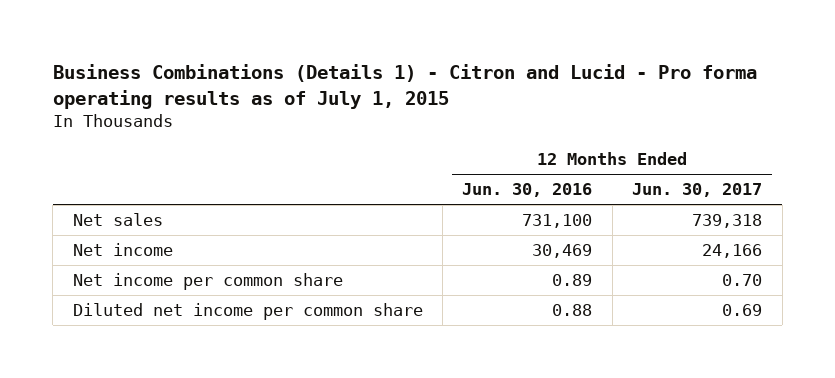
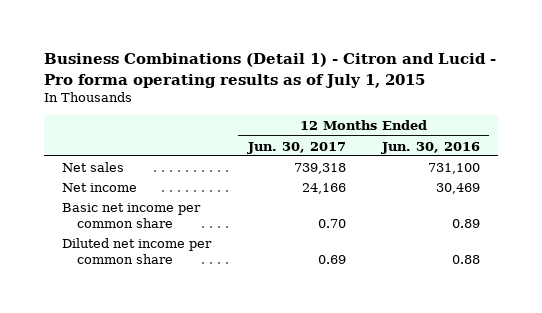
[52,63,757,109] Business Combinations (Details 1) - Citron and Lucid - Pro forma operating results as of July 1, 2015 -> [44,53,497,88] Business Combinations (Detail 1) - Citron and Lucid - Pro forma operating results as of July 1, 2015
[72,273,343,291] Net income per common share -> [62,202,202,228] Basic net income per common share

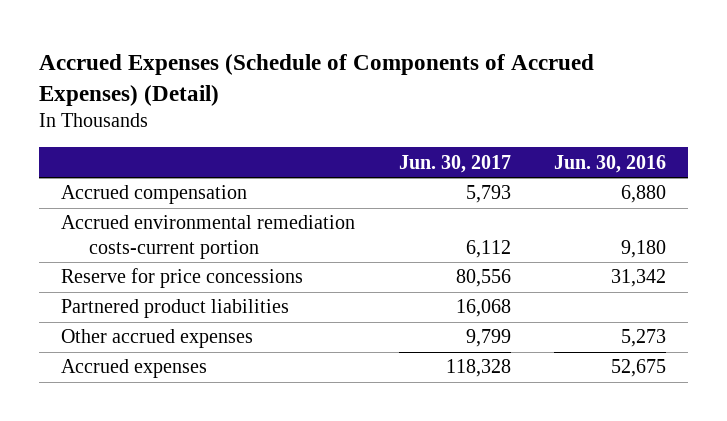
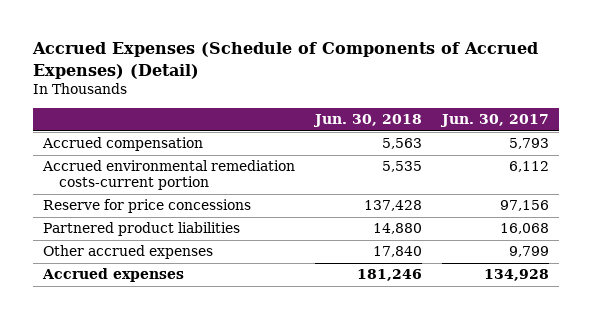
[554,154,667,173] Jun. 30, 2016 -> none
none -> [313,114,423,128] Jun. 30, 2018
[455,269,511,288] 80,556 -> [500,200,550,212] 97,156
[445,359,511,378] 118,328 -> [484,269,550,282] 134,928

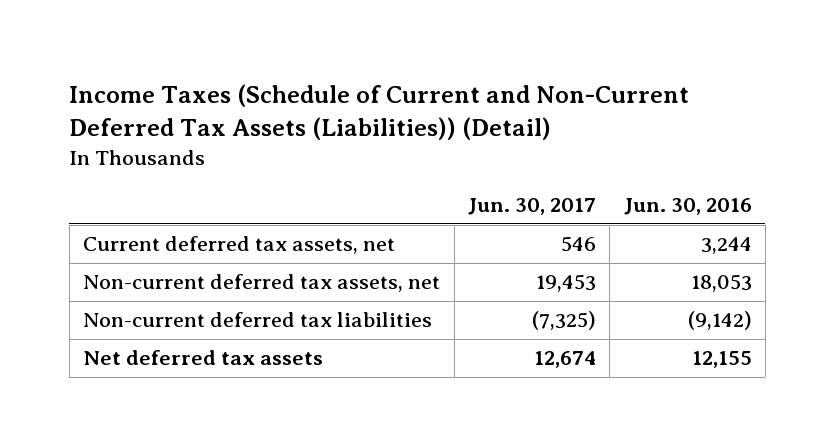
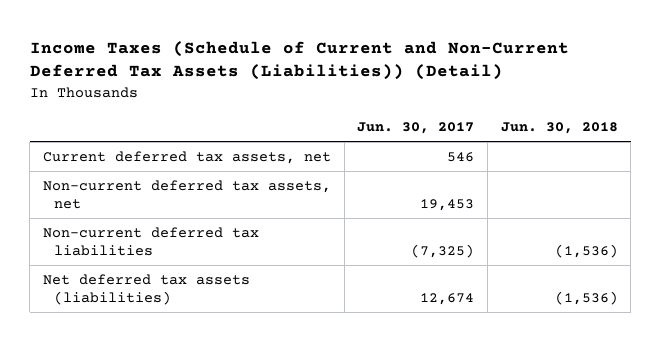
[623,198,752,216] Jun. 30, 2016 -> none
none -> [500,121,618,134] Jun. 30, 2018
[83,350,324,366] Net deferred tax assets -> [42,273,250,305] Net deferred tax assets (liabilities)

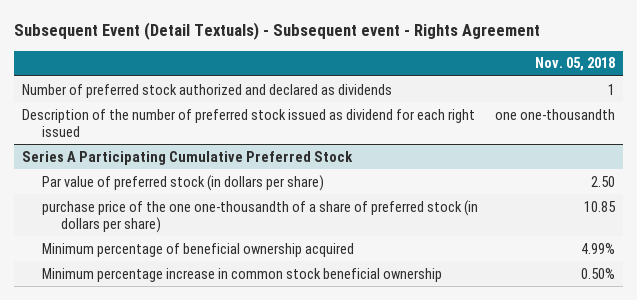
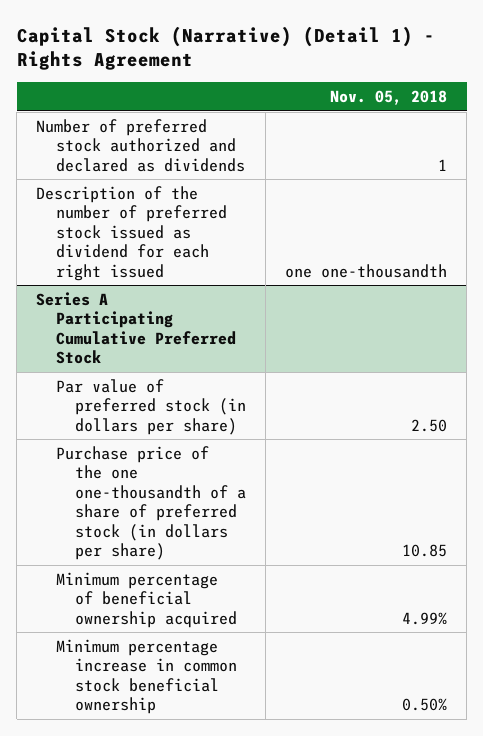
[13,22,540,41] Subsequent Event (Detail Textuals) - Subsequent event - Rights Agreement -> [16,25,435,71] Capital Stock (Narrative) (Detail 1) - Rights Agreement
[41,199,478,234] purchase price of the one one-thousandth of a share of preferred stock (in dollars per share) -> [55,445,246,561] Purchase price of the one one-thousandth of a share of preferred stock (in dollars per share)

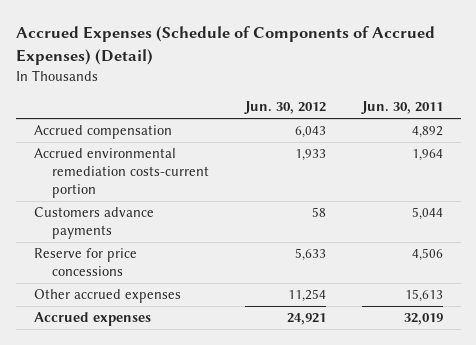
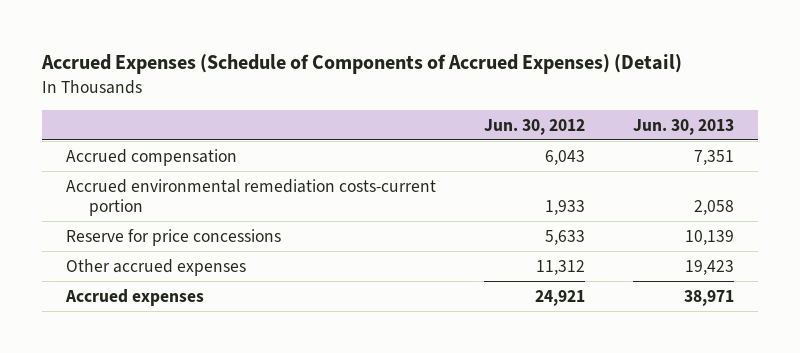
[360,101,443,115] Jun. 30, 2011 -> none
none -> [632,118,734,135] Jun. 30, 2013
[33,207,154,240] Customers advance payments -> none
[287,289,326,303] 11,254 -> [536,259,586,275] 11,312

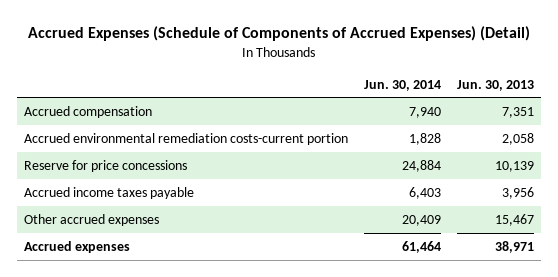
[484,118,586,135] Jun. 30, 2012 -> none
none -> [364,79,442,91] Jun. 30, 2014
none -> [24,186,195,199] Accrued income taxes payable
[684,259,734,275] 19,423 -> [494,213,534,226] 15,467

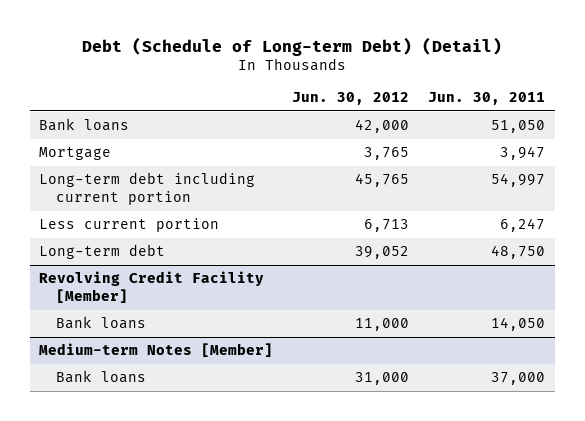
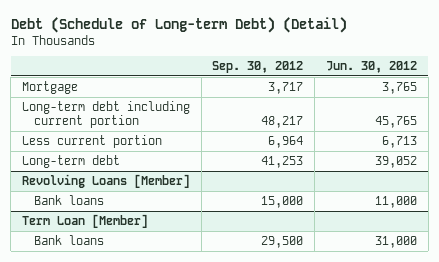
[428,92,546,106] Jun. 30, 2011 -> none
none -> [212,61,304,74] Sep. 30, 2012
[39,118,130,132] Bank loans -> none
[39,271,265,304] Revolving Credit Facility [Member] -> none
none -> [21,173,190,188] Revolving Loans [Member]
[39,343,274,358] Medium-term Notes [Member] -> none
none -> [21,213,148,228] Term Loan [Member]

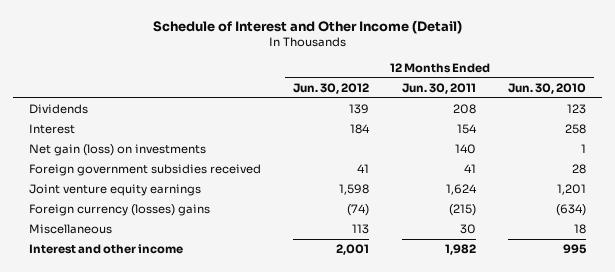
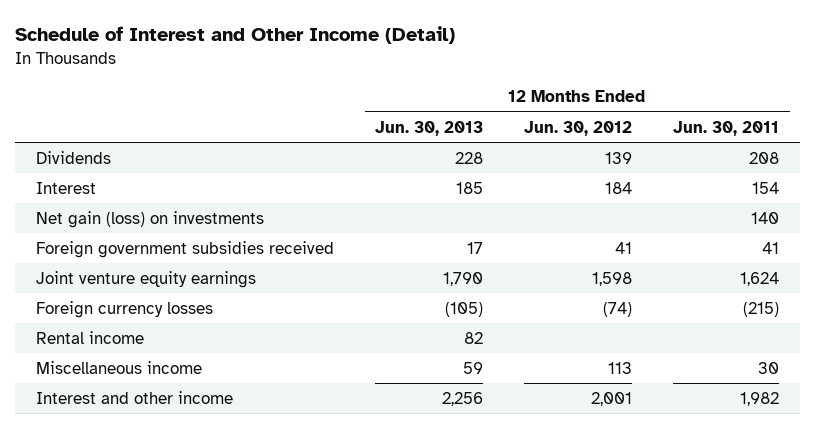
[508,82,587,94] Jun. 30, 2010 -> none
none -> [374,120,483,136] Jun. 30, 2013
[29,204,211,217] Foreign currency (losses) gains -> [35,300,213,318] Foreign currency losses
none -> [35,330,144,344] Rental income
[29,224,113,235] Miscellaneous -> [35,360,202,374] Miscellaneous income

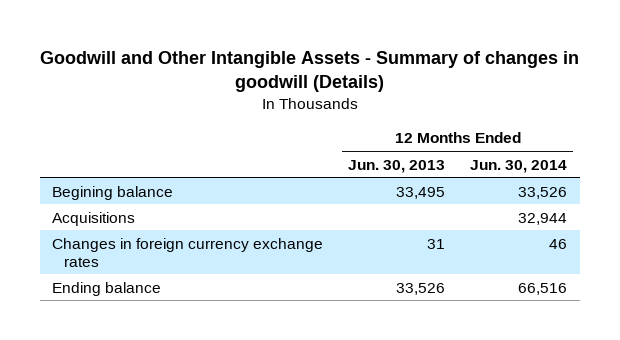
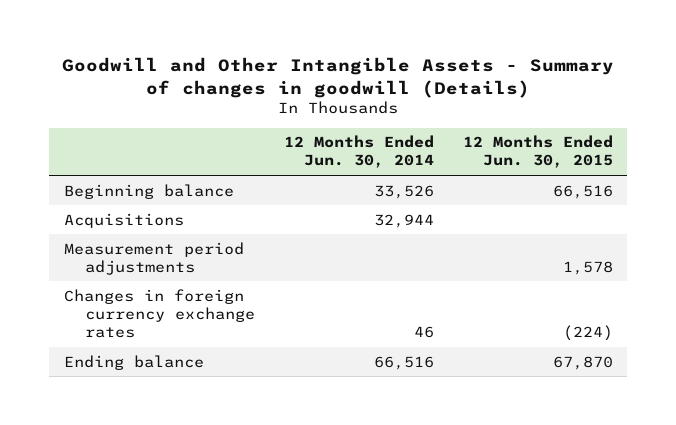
[348,159,446,173] Jun. 30, 2013 -> none
none -> [462,135,613,169] 12 Months Ended Jun. 30, 2015
[52,185,174,200] Begining balance -> [63,183,234,199] Beginning balance
none -> [63,241,244,275] Measurement period adjustments

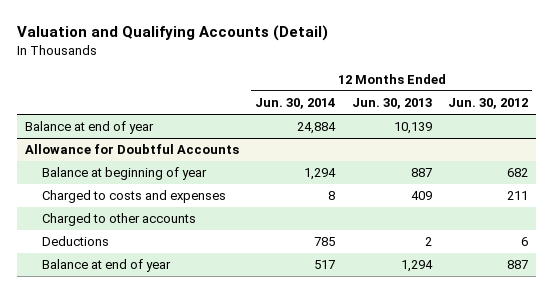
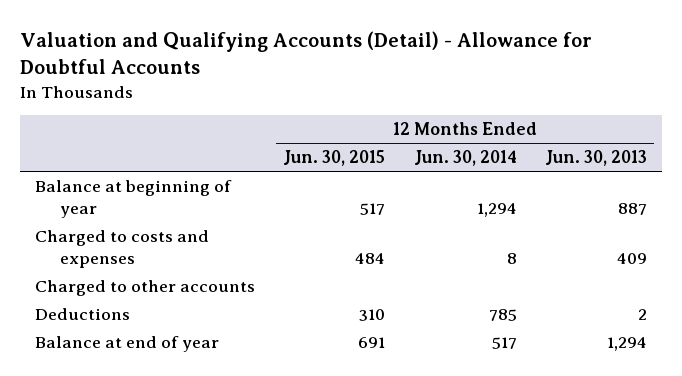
[16,25,328,42] Valuation and Qualifying Accounts (Detail) -> [20,31,593,75] Valuation and Qualifying Accounts (Detail) - Allowance for Doubtful Accounts
[448,98,529,110] Jun. 30, 2012 -> none
none -> [283,150,386,167] Jun. 30, 2015
[24,121,154,135] Balance at end of year -> none
[24,144,239,155] Allowance for Doubtful Accounts -> none

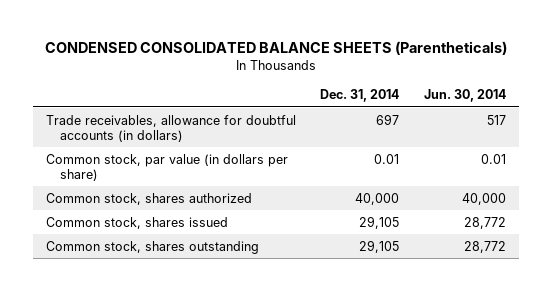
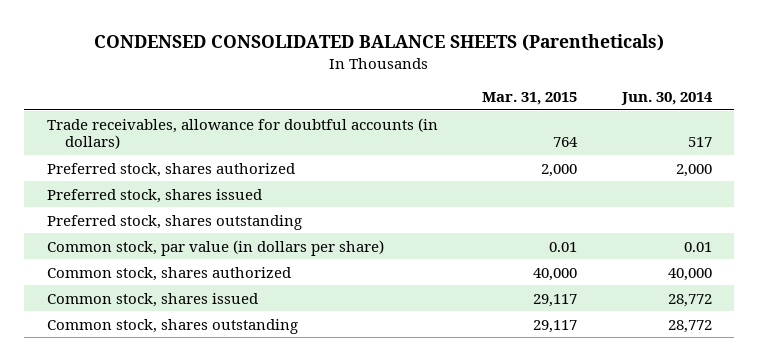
[320,89,400,103] Dec. 31, 2014 -> none
none -> [482,92,578,106] Mar. 31, 2015
none -> [46,162,295,177] Preferred stock, shares authorized
none -> [46,188,262,203] Preferred stock, shares issued
none -> [46,214,302,230] Preferred stock, shares outstanding

